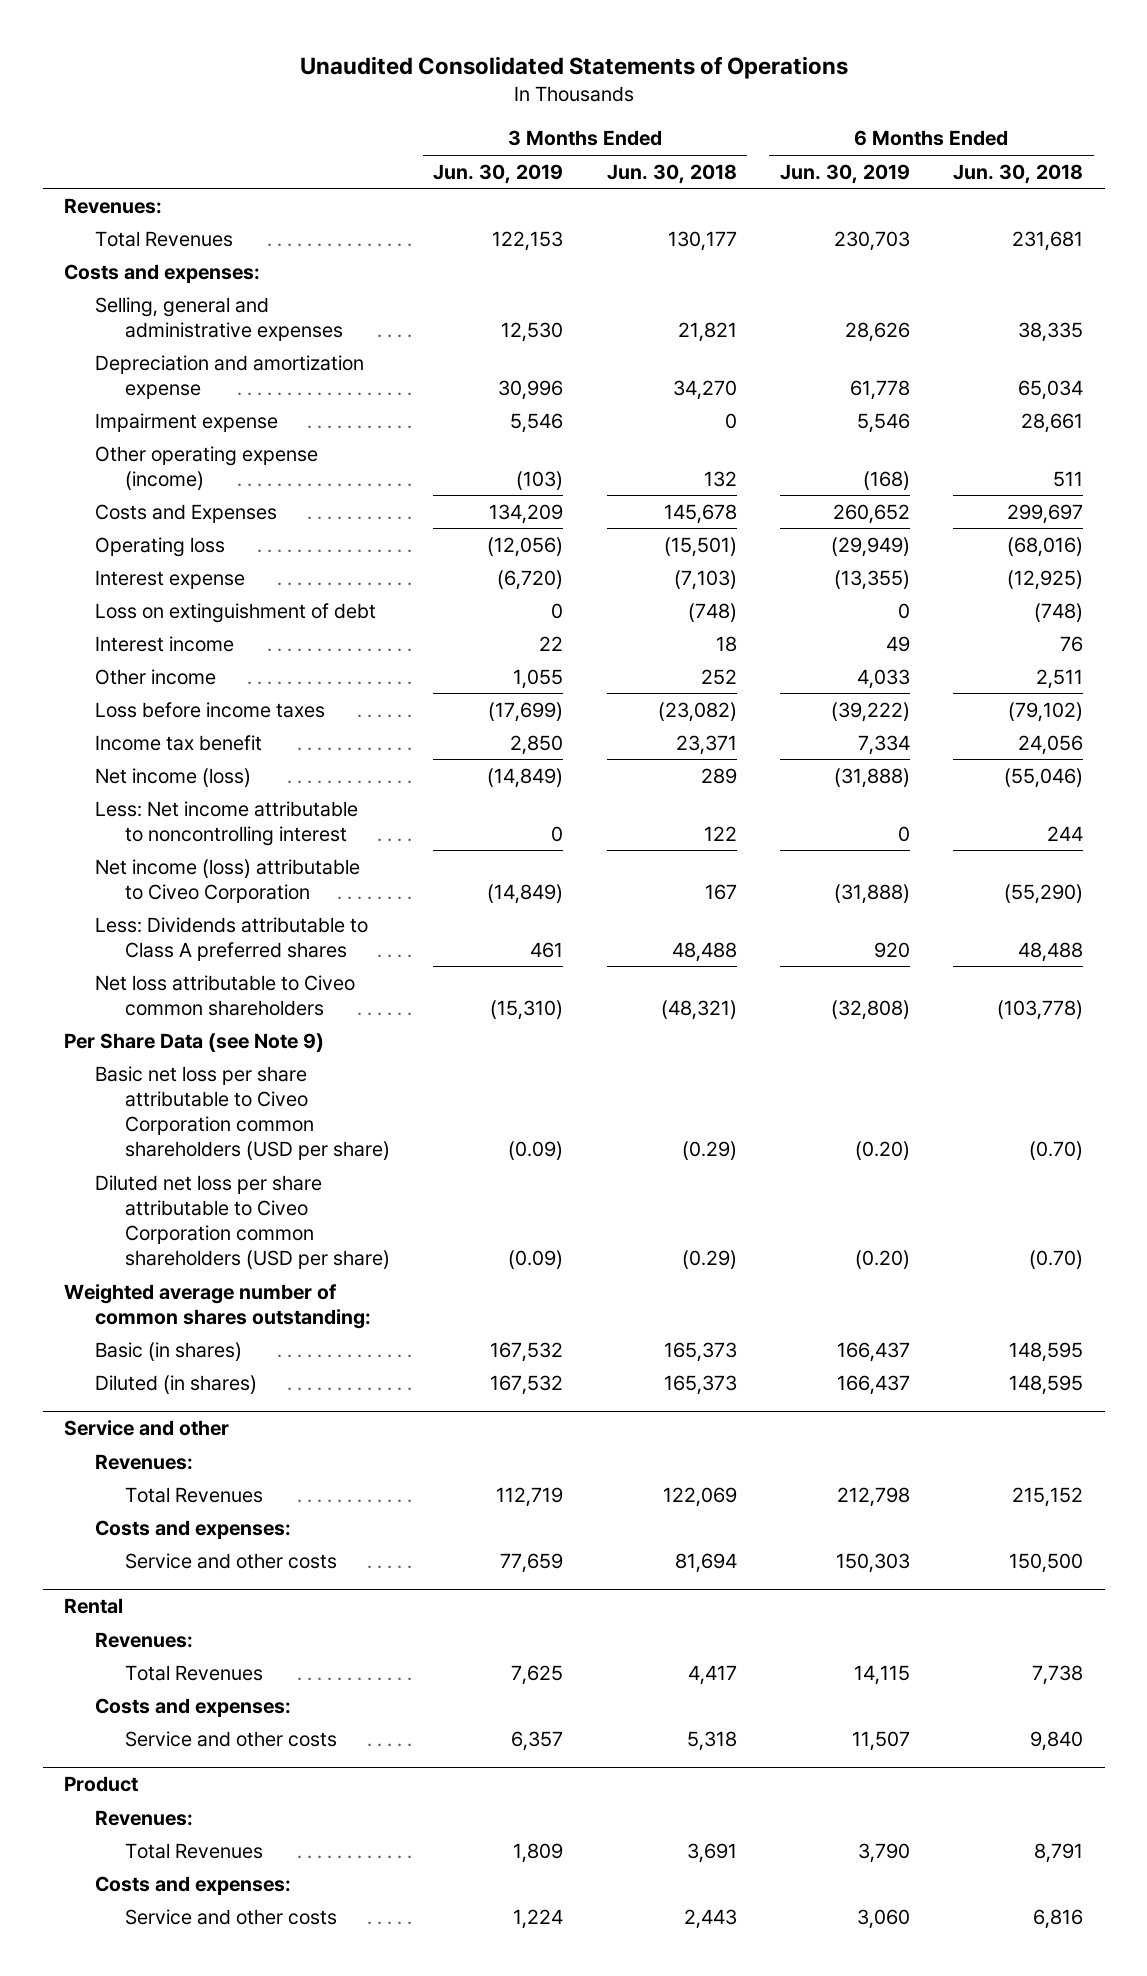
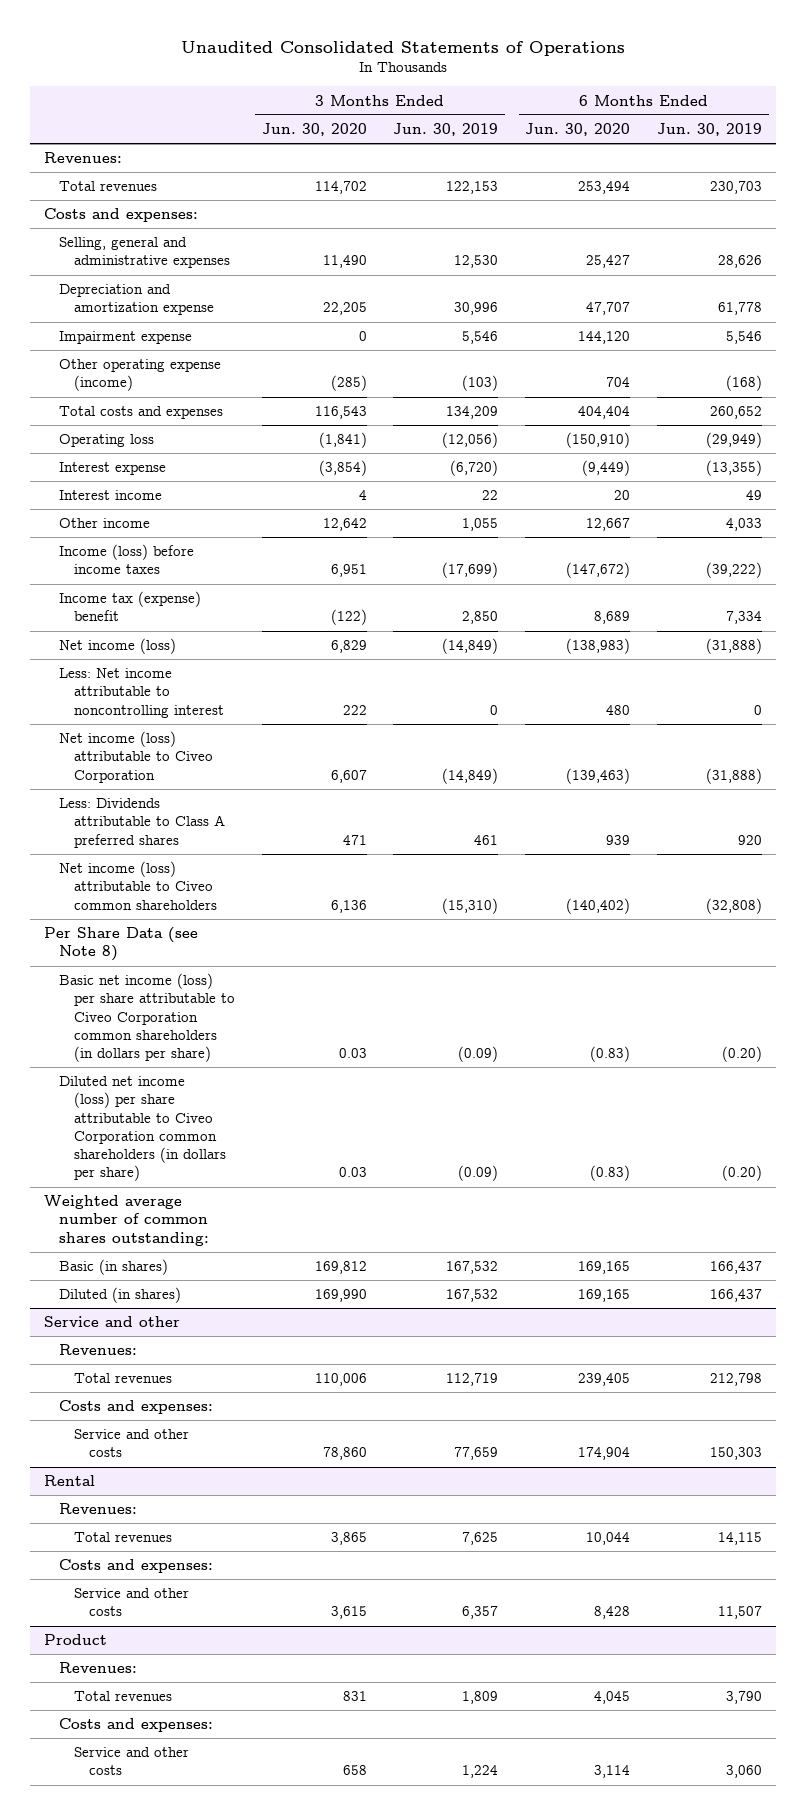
[606,163,737,184] Jun. 30, 2018 -> none
[952,163,1083,184] Jun. 30, 2018 -> none
none -> [261,123,367,137] Jun. 30, 2020
none -> [525,123,631,137] Jun. 30, 2020
[94,230,233,247] Total Revenues -> [58,181,157,192] Total revenues
[94,503,277,523] Costs and Expenses -> [58,406,223,420] Total costs and expenses
[94,602,376,623] Loss on extinguishment of debt -> none
[94,701,325,718] Loss before income taxes -> [58,544,194,575] Income (loss) before income taxes
[94,734,262,751] Income tax benefit -> [58,591,201,622] Income tax (expense) benefit
[94,974,355,1016] Net loss attributable to Civeo common shareholders -> [58,861,217,910] Net income (loss) attributable to Civeo common shareholders
[64,1032,325,1052] Per Share Data (see Note 9) -> [43,927,198,962] Per Share Data (see Note 8)
[94,1065,391,1160] Basic net loss per share attributable to Civeo Corporation common shareholders (USD per share) -> [58,973,235,1063] Basic net income (loss) per share attributable to Civeo Corporation common shareholders (in dollars per share)
[94,1174,391,1269] Diluted net loss per share attributable to Civeo Corporation common shareholders (USD per share) -> [58,1076,226,1182] Diluted net income (loss) per share attributable to Civeo Corporation common shareholders (in dollars per share)
[125,1486,264,1503] Total Revenues -> [73,1373,172,1384] Total revenues
[125,1664,264,1681] Total Revenues -> [73,1532,172,1543] Total revenues
[125,1842,264,1859] Total Revenues -> [73,1691,172,1702] Total revenues

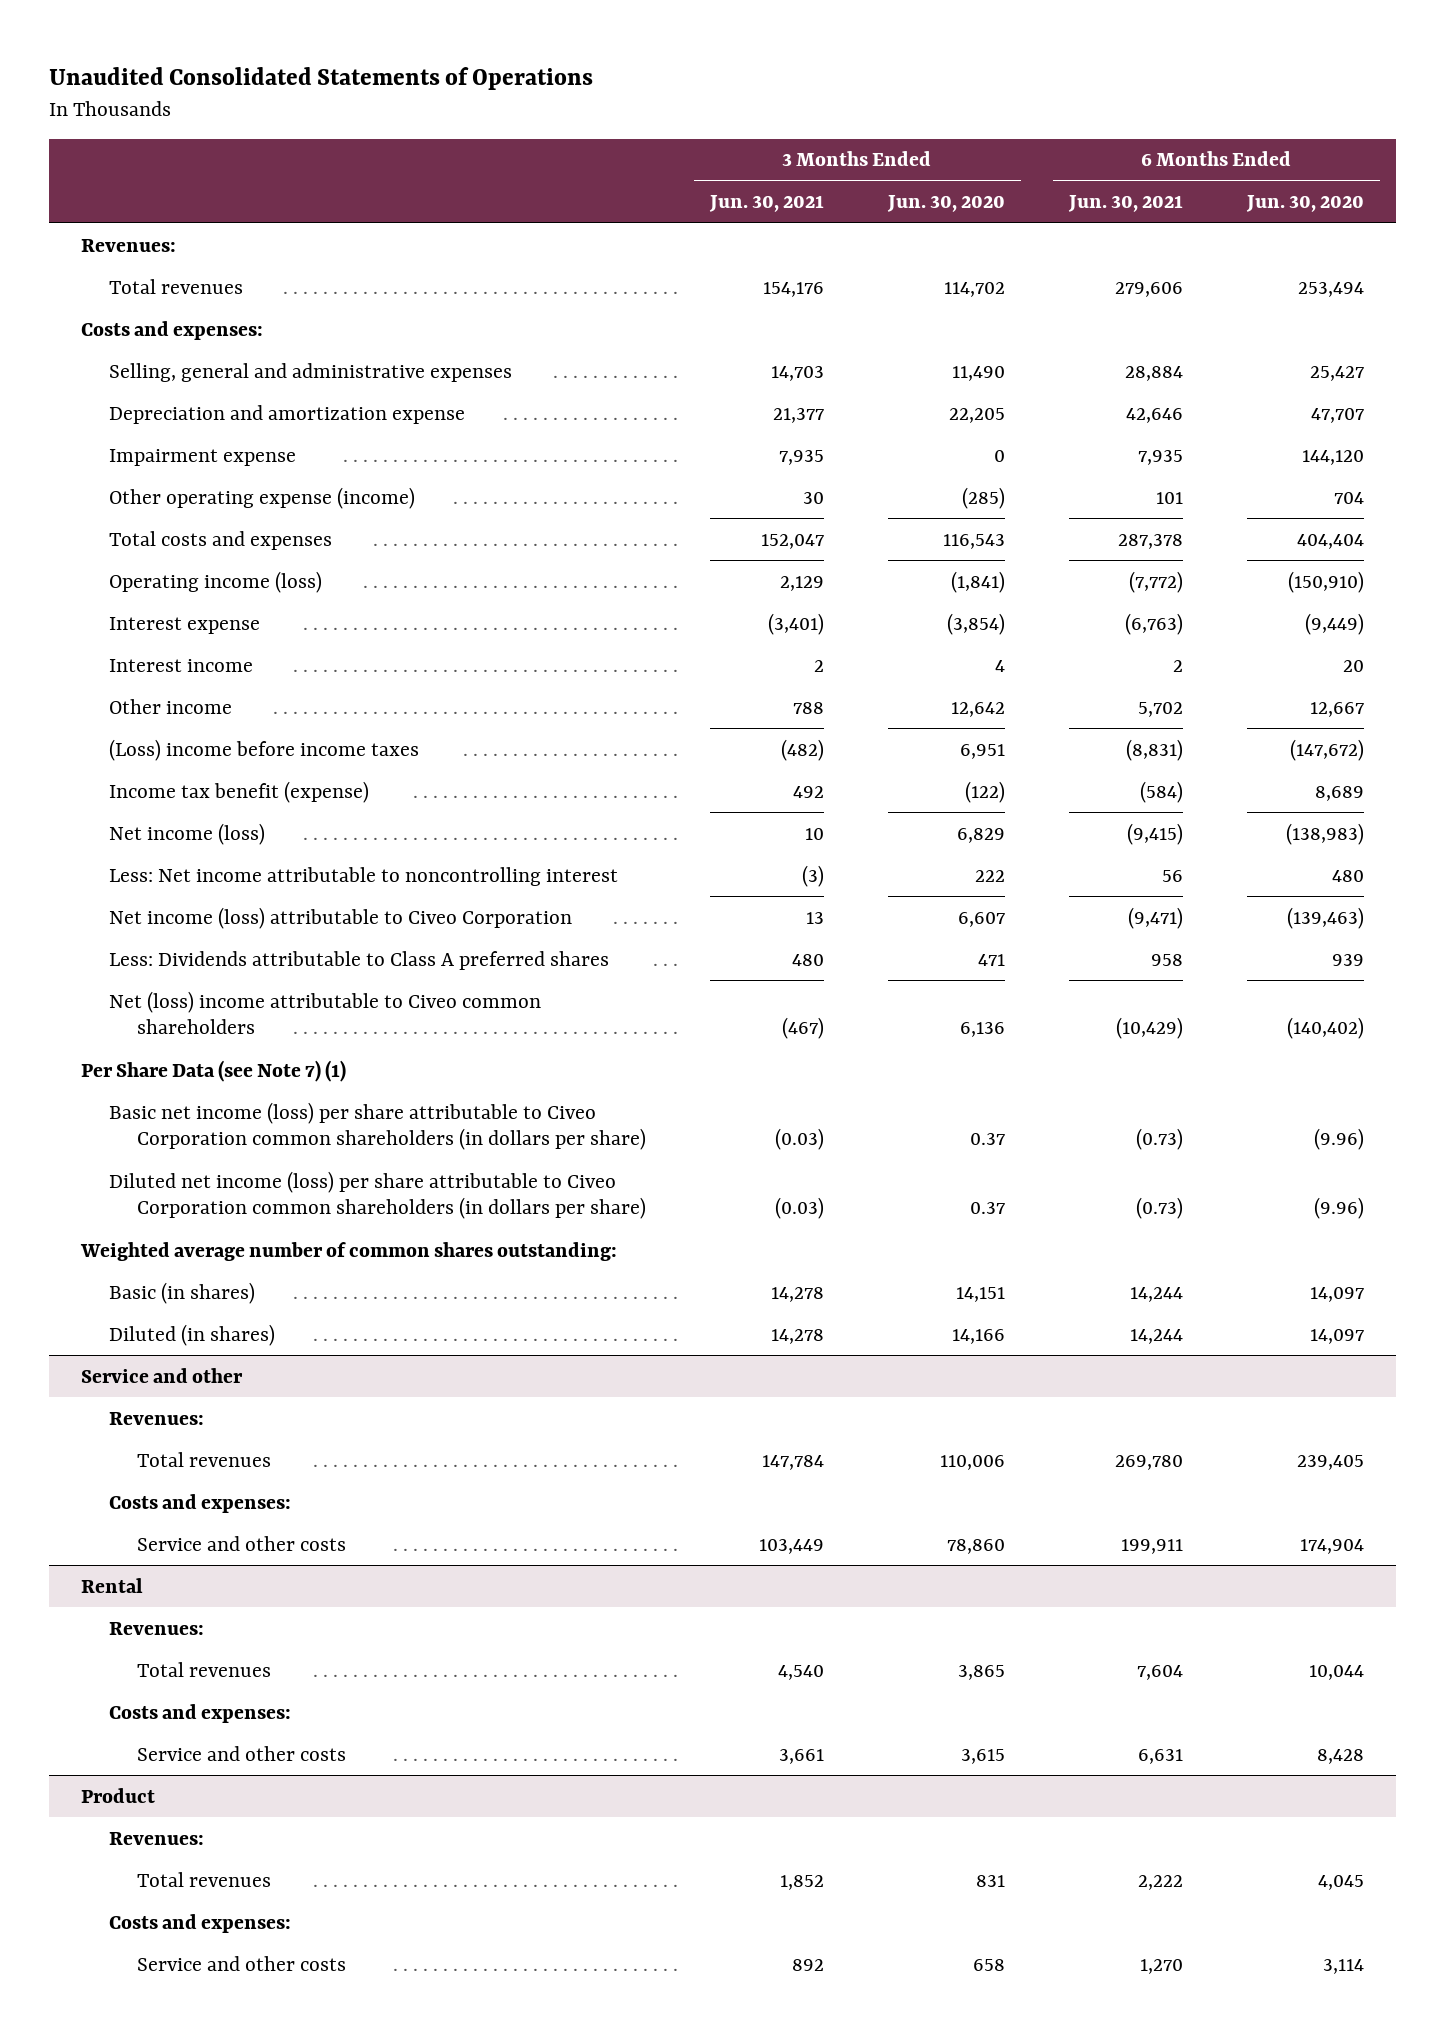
[393,123,499,137] Jun. 30, 2019 -> none
[657,123,763,137] Jun. 30, 2019 -> none
none -> [708,195,824,213] Jun. 30, 2021
none -> [1067,195,1183,213] Jun. 30, 2021
[58,434,154,448] Operating loss -> [109,570,323,593] Operating income (loss)
[58,544,194,575] Income (loss) before income taxes -> [109,738,420,761] (Loss) income before income taxes
[58,591,201,622] Income tax (expense) benefit -> [109,780,370,803] Income tax benefit (expense)
[58,861,217,910] Net income (loss) attributable to Civeo common shareholders -> [109,990,542,1035] Net (loss) income attributable to Civeo common shareholders
[43,927,198,962] Per Share Data (see Note 8) -> [81,1059,347,1082] Per Share Data (see Note 7) (1)
[338,1048,367,1059] 0.03 -> [969,1133,1005,1146] 0.37
[590,1046,631,1063] (0.83) -> [1313,1128,1364,1151] (9.96)
[338,1167,367,1178] 0.03 -> [969,1202,1005,1215] 0.37
[590,1165,631,1182] (0.83) -> [1313,1197,1364,1220] (9.96)
[314,1261,367,1275] 169,812 -> [955,1286,1005,1302] 14,151
[578,1261,631,1275] 169,165 -> [1309,1286,1364,1302] 14,097
[314,1289,367,1303] 169,990 -> [951,1328,1005,1344] 14,166
[578,1289,631,1303] 169,165 -> [1309,1328,1364,1344] 14,097

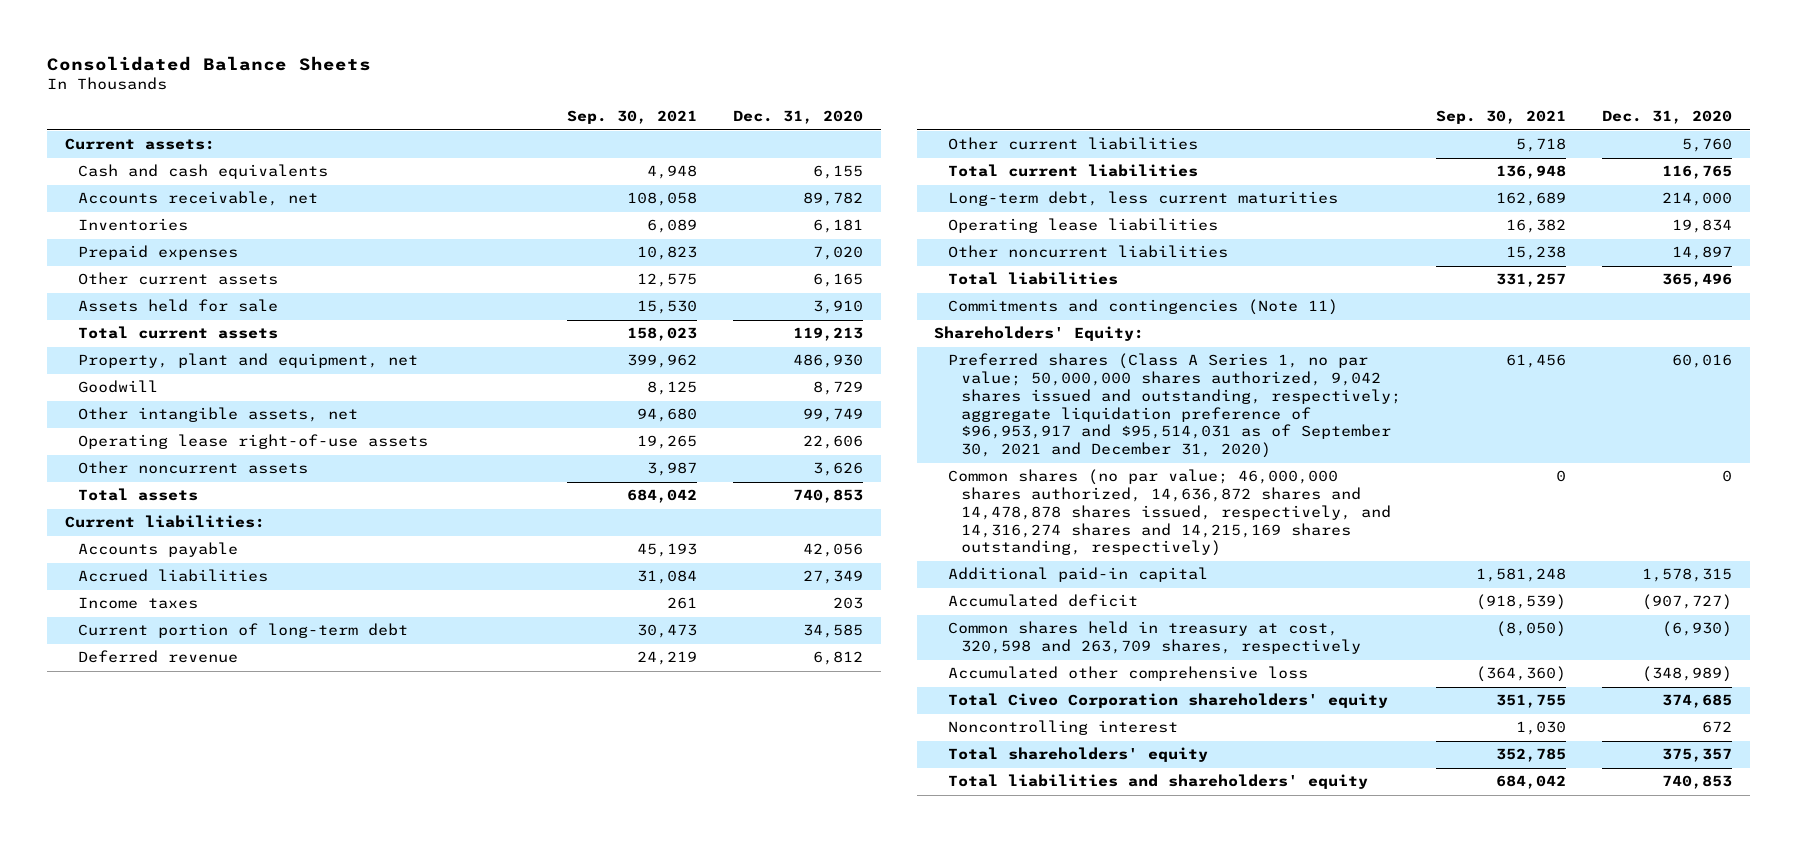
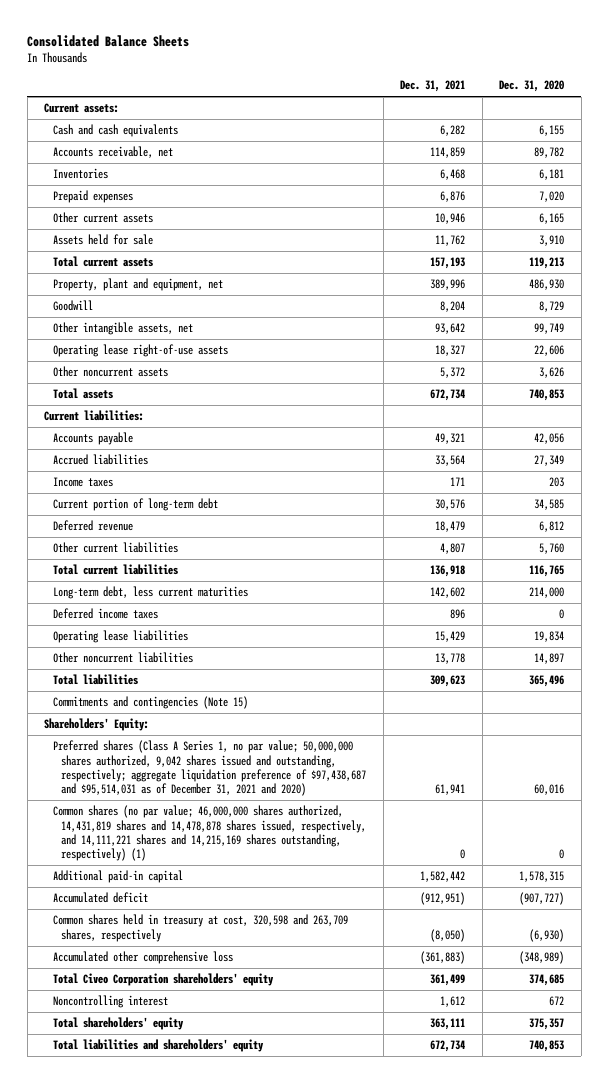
[567,110,698,125] Sep. 30, 2021 -> none
none -> [400,80,466,93] Dec. 31, 2021
none -> [52,608,158,620] Deferred income taxes
[947,299,1338,316] Commitments and contingencies (Note 11) -> [52,696,248,710] Commitments and contingencies (Note 15)
[947,353,1401,459] Preferred shares (Class A Series 1, no par value; 50,000,000 shares authorized, 9,042 shares issued and outstanding, respectively; aggregate liquidation preference of $96,953,917 and $95,514,031 as of September 30, 2021 and December 31, 2020) -> [52,740,367,797] Preferred shares (Class A Series 1, no par value; 50,000,000 shares authorized, 9,042 shares issued and outstanding, respectively; aggregate liquidation preference of $97,438,687 and $95,514,031 as of December 31, 2021 and 2020)
[947,469,1391,557] Common shares (no par value; 46,000,000 shares authorized, 14,636,872 shares and 14,478,878 shares issued, respectively, and 14,316,274 shares and 14,215,169 shares outstanding, respectively) -> [52,805,367,862] Common shares (no par value; 46,000,000 shares authorized, 14,431,819 shares and 14,478,878 shares issued, respectively, and 14,111,221 shares and 14,215,169 shares outstanding, respectively) (1)

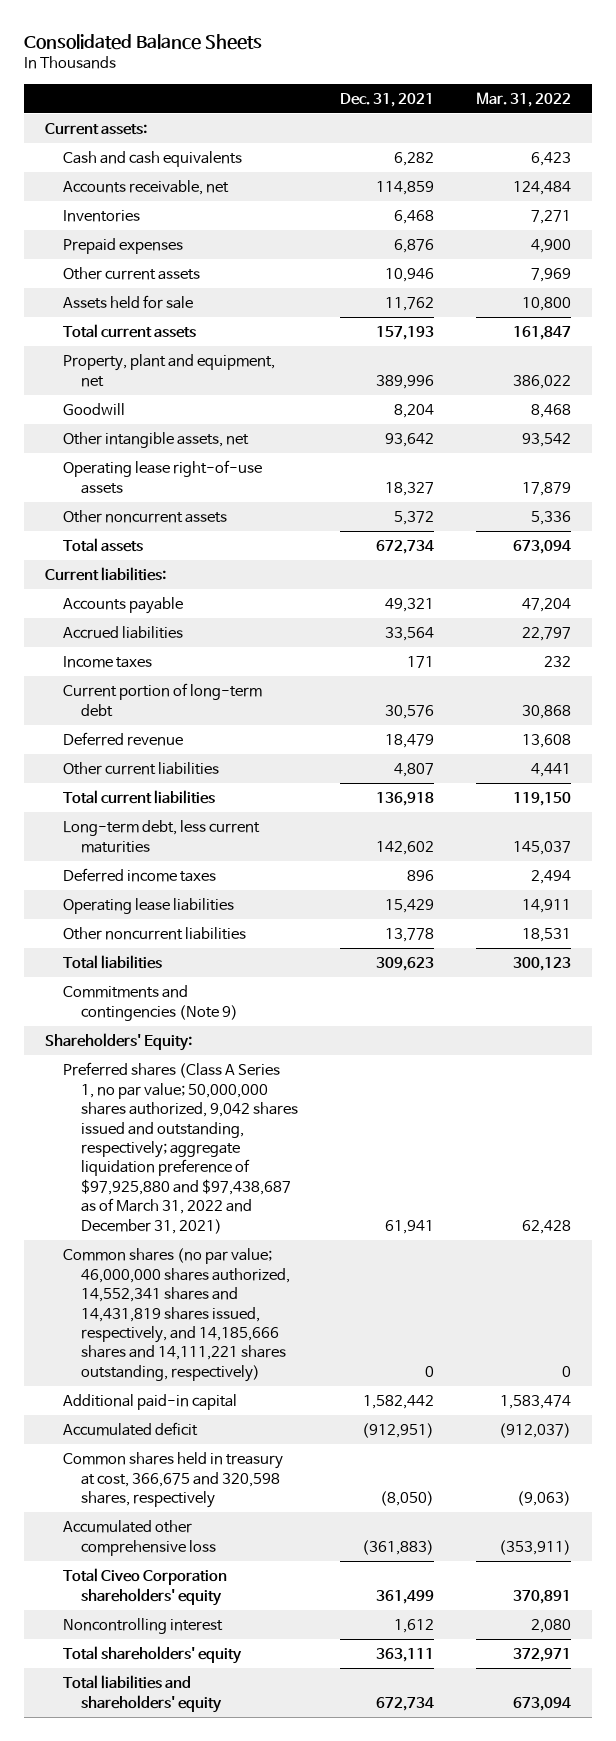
[499,80,565,93] Dec. 31, 2020 -> none
none -> [475,91,571,107] Mar. 31, 2022
[52,696,248,710] Commitments and contingencies (Note 15) -> [63,985,239,1021] Commitments and contingencies (Note 9)
[52,740,367,797] Preferred shares (Class A Series 1, no par value; 50,000,000 shares authorized, 9,042 shares issued and outstanding, respectively; aggregate liquidation preference of $97,438,687 and $95,514,031 as of December 31, 2021 and 2020) -> [63,1062,299,1234] Preferred shares (Class A Series 1, no par value; 50,000,000 shares authorized, 9,042 shares issued and outstanding, respectively; aggregate liquidation preference of $97,925,880 and $97,438,687 as of March 31, 2022 and December 31, 2021)
[52,805,367,862] Common shares (no par value; 46,000,000 shares authorized, 14,431,819 shares and 14,478,878 shares issued, respectively, and 14,111,221 shares and 14,215,169 shares outstanding, respectively) (1) -> [63,1248,291,1382] Common shares (no par value; 46,000,000 shares authorized, 14,552,341 shares and 14,431,819 shares issued, respectively, and 14,185,666 shares and 14,111,221 shares outstanding, respectively)
[52,914,348,942] Common shares held in treasury at cost, 320,598 and 263,709 shares, respectively -> [63,1452,284,1509] Common shares held in treasury at cost, 366,675 and 320,598 shares, respectively

